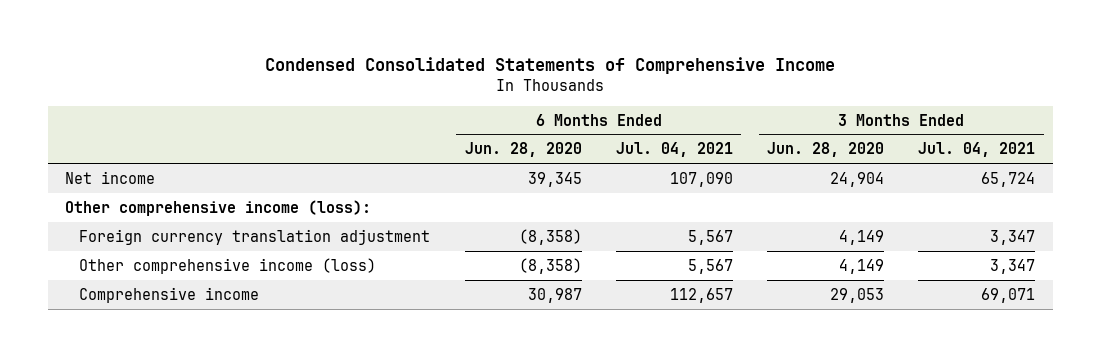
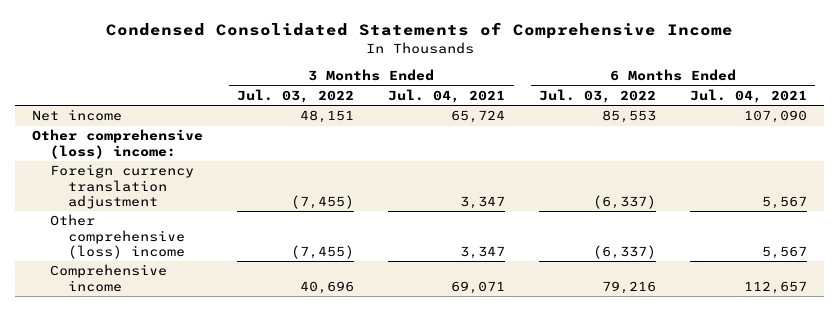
[464,142,582,158] Jun. 28, 2020 -> none
[767,142,885,158] Jun. 28, 2020 -> none
none -> [237,89,355,104] Jul. 03, 2022
none -> [539,89,657,104] Jul. 03, 2022
[65,199,372,216] Other comprehensive income (loss): -> [32,129,204,159] Other comprehensive (loss) income:
[79,257,377,274] Other comprehensive income (loss) -> [49,214,185,259] Other comprehensive (loss) income

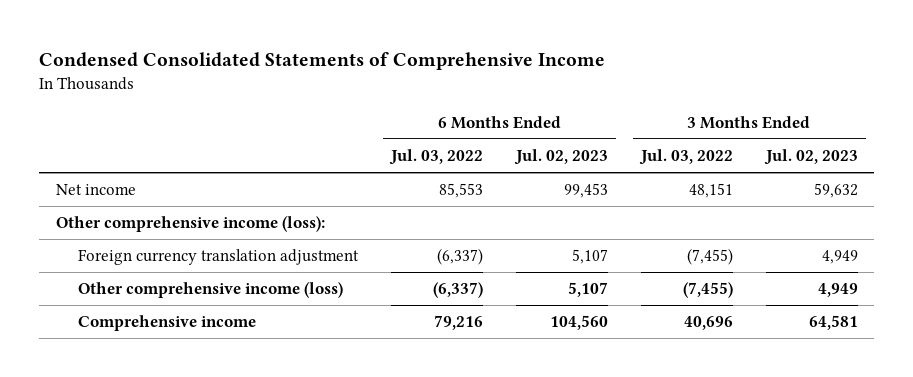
[388,89,506,104] Jul. 04, 2021 -> none
[689,89,807,104] Jul. 04, 2021 -> none
none -> [513,149,608,166] Jul. 02, 2023
none -> [763,149,858,166] Jul. 02, 2023
[32,129,204,159] Other comprehensive (loss) income: -> [55,216,325,233] Other comprehensive income (loss):
[49,214,185,259] Other comprehensive (loss) income -> [78,282,344,299] Other comprehensive income (loss)

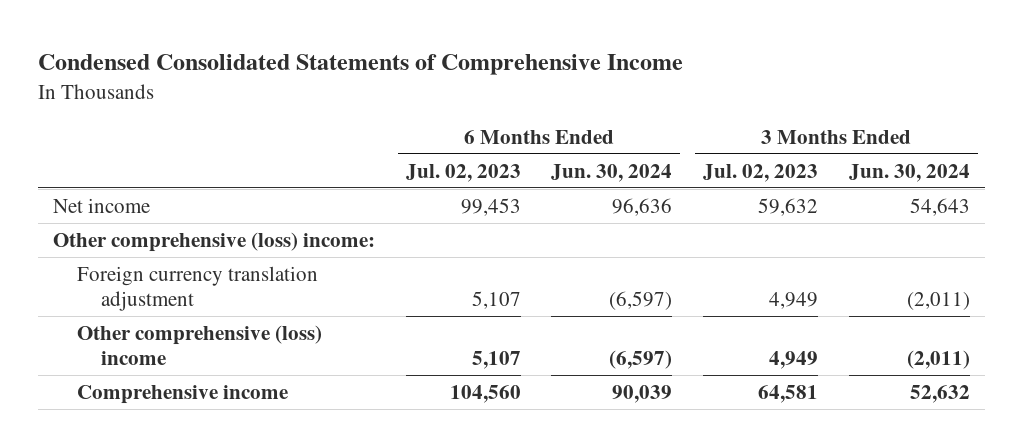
[389,149,484,166] Jul. 03, 2022 -> none
[638,149,733,166] Jul. 03, 2022 -> none
none -> [551,163,673,182] Jun. 30, 2024
none -> [848,163,970,182] Jun. 30, 2024
[55,216,325,233] Other comprehensive income (loss): -> [53,231,376,252] Other comprehensive (loss) income:
[78,282,344,299] Other comprehensive income (loss) -> [77,324,323,366] Other comprehensive (loss) income

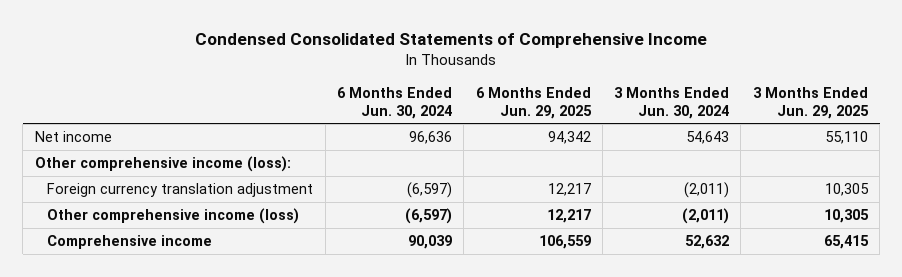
[405,163,521,182] Jul. 02, 2023 -> none
[703,163,819,182] Jul. 02, 2023 -> none
none -> [475,86,592,119] 6 Months Ended Jun. 29, 2025
none -> [752,86,869,119] 3 Months Ended Jun. 29, 2025
[53,231,376,252] Other comprehensive (loss) income: -> [34,156,291,173] Other comprehensive income (loss):
[77,324,323,366] Other comprehensive (loss) income -> [47,208,300,225] Other comprehensive income (loss)

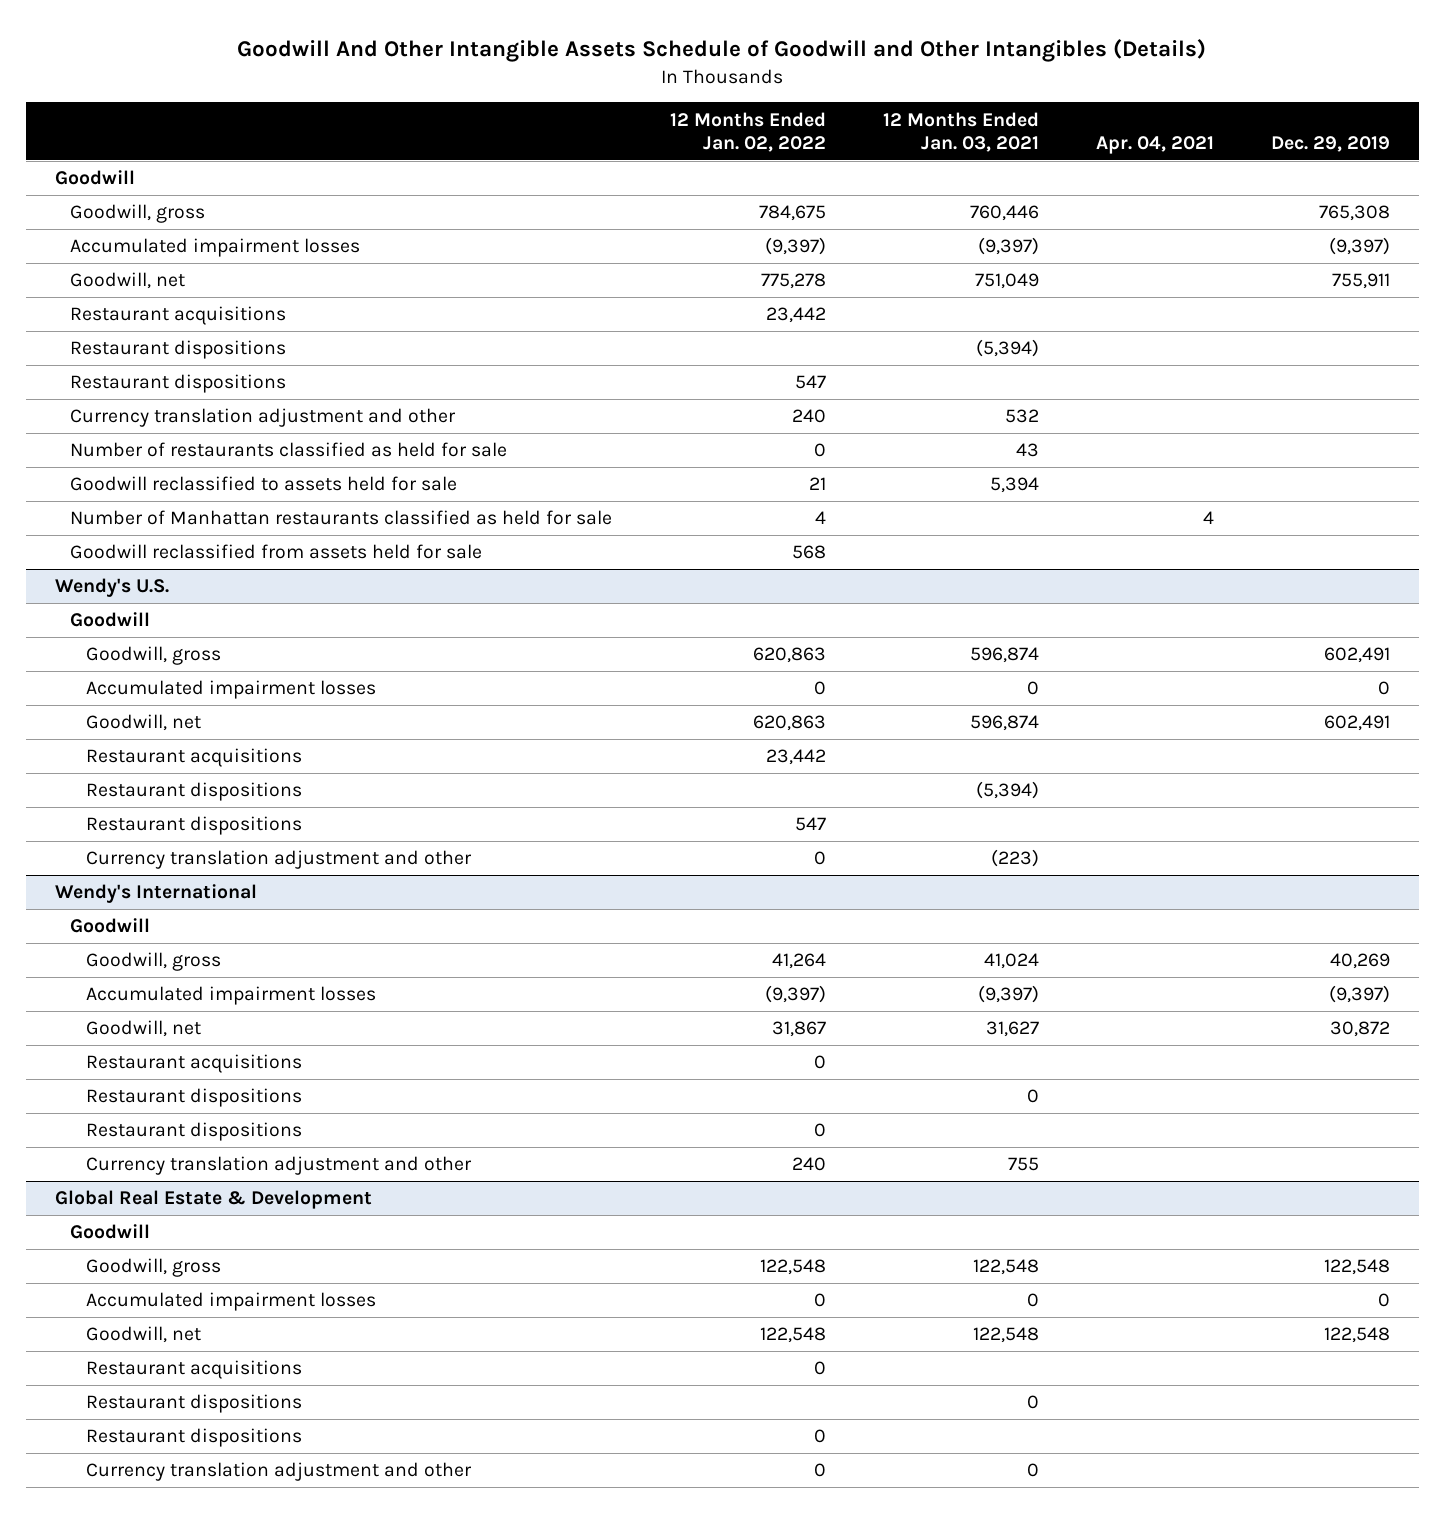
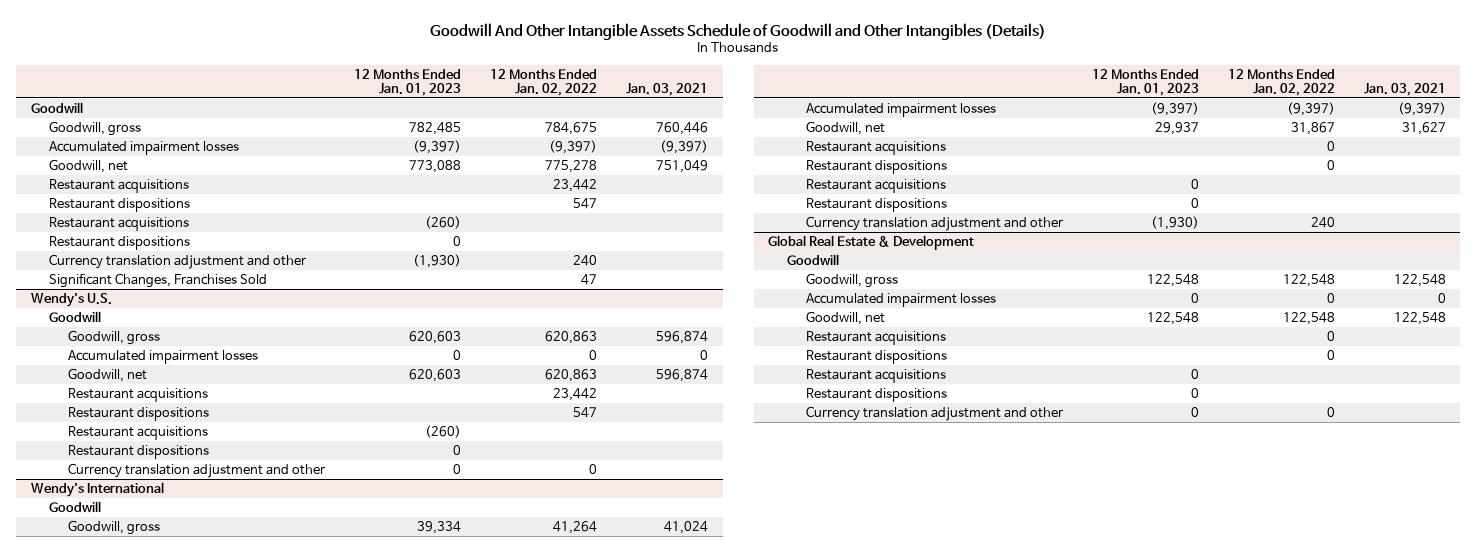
[882,111,1039,152] 12 Months Ended Jan. 03, 2021 -> none
[1095,135,1214,154] Apr. 04, 2021 -> none
[1271,135,1391,152] Dec. 29, 2019 -> none
none -> [354,68,462,96] 12 Months Ended Jan. 01, 2023
none -> [626,82,709,96] Jan. 03, 2021
none -> [49,216,190,231] Restaurant acquisitions
[70,340,287,360] Restaurant dispositions -> [49,235,191,250] Restaurant dispositions
[70,442,508,458] Number of restaurants classified as held for sale -> none
[70,476,458,492] Goodwill reclassified to assets held for sale -> none
[70,510,613,526] Number of Manhattan restaurants classified as held for sale -> none
[70,544,483,560] Goodwill reclassified from assets held for sale -> none
none -> [49,272,268,288] Significant Changes, Franchises Sold
none -> [68,425,209,440] Restaurant acquisitions
[85,782,302,802] Restaurant dispositions -> [68,444,210,459] Restaurant dispositions
none -> [805,178,946,193] Restaurant acquisitions
[85,1088,302,1108] Restaurant dispositions -> [805,197,947,212] Restaurant dispositions
none -> [805,368,946,383] Restaurant acquisitions
[85,1394,302,1414] Restaurant dispositions -> [805,387,947,402] Restaurant dispositions

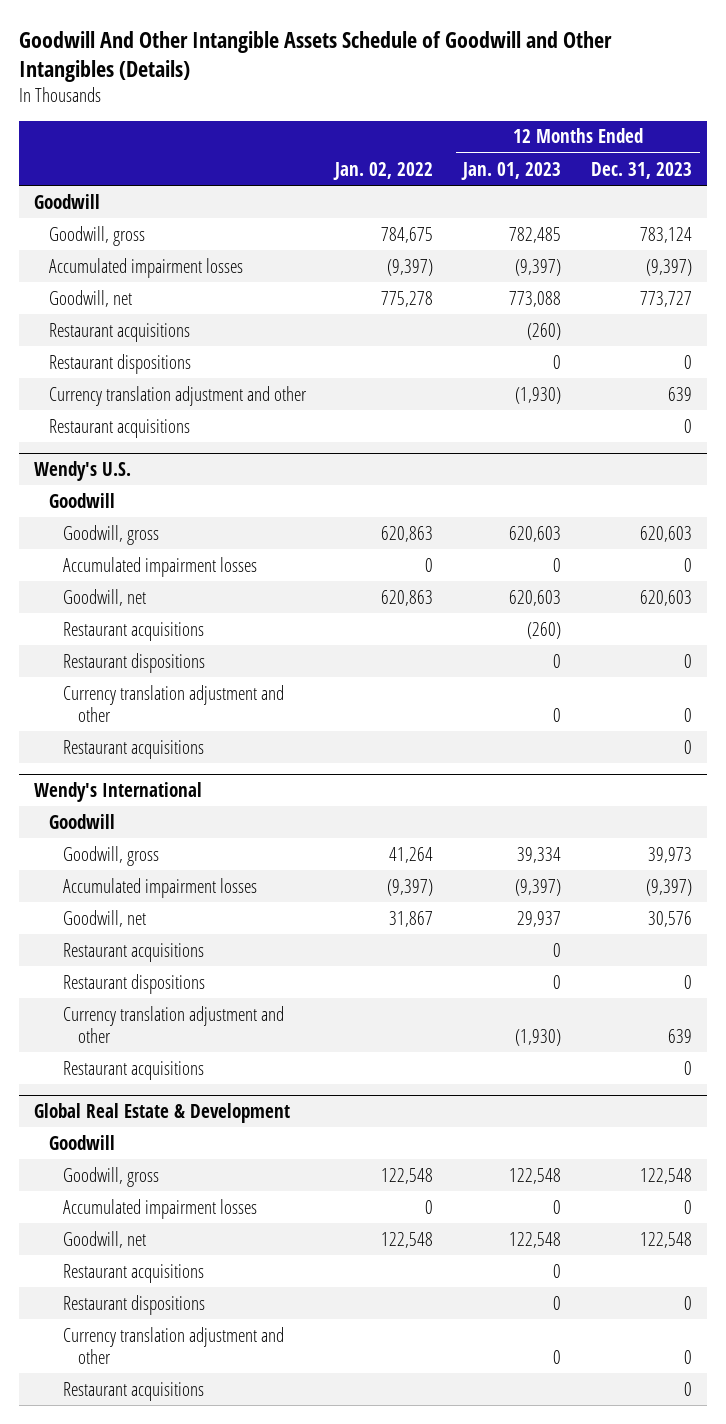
[490,68,598,96] 12 Months Ended Jan. 02, 2022 -> none
[626,82,709,96] Jan. 03, 2021 -> none
none -> [333,161,434,180] Jan. 02, 2022
none -> [591,161,693,179] Dec. 31, 2023
[49,197,191,212] Restaurant dispositions -> none
[49,272,268,288] Significant Changes, Franchises Sold -> none
[49,178,190,193] Restaurant acquisitions -> [48,418,190,438] Restaurant acquisitions
[68,406,210,421] Restaurant dispositions -> none
[68,387,209,402] Restaurant acquisitions -> [63,739,205,759] Restaurant acquisitions
[805,159,947,174] Restaurant dispositions -> none
[805,140,946,155] Restaurant acquisitions -> [63,1060,205,1080] Restaurant acquisitions
[805,349,947,364] Restaurant dispositions -> none
[805,330,946,345] Restaurant acquisitions -> [63,1381,205,1401] Restaurant acquisitions

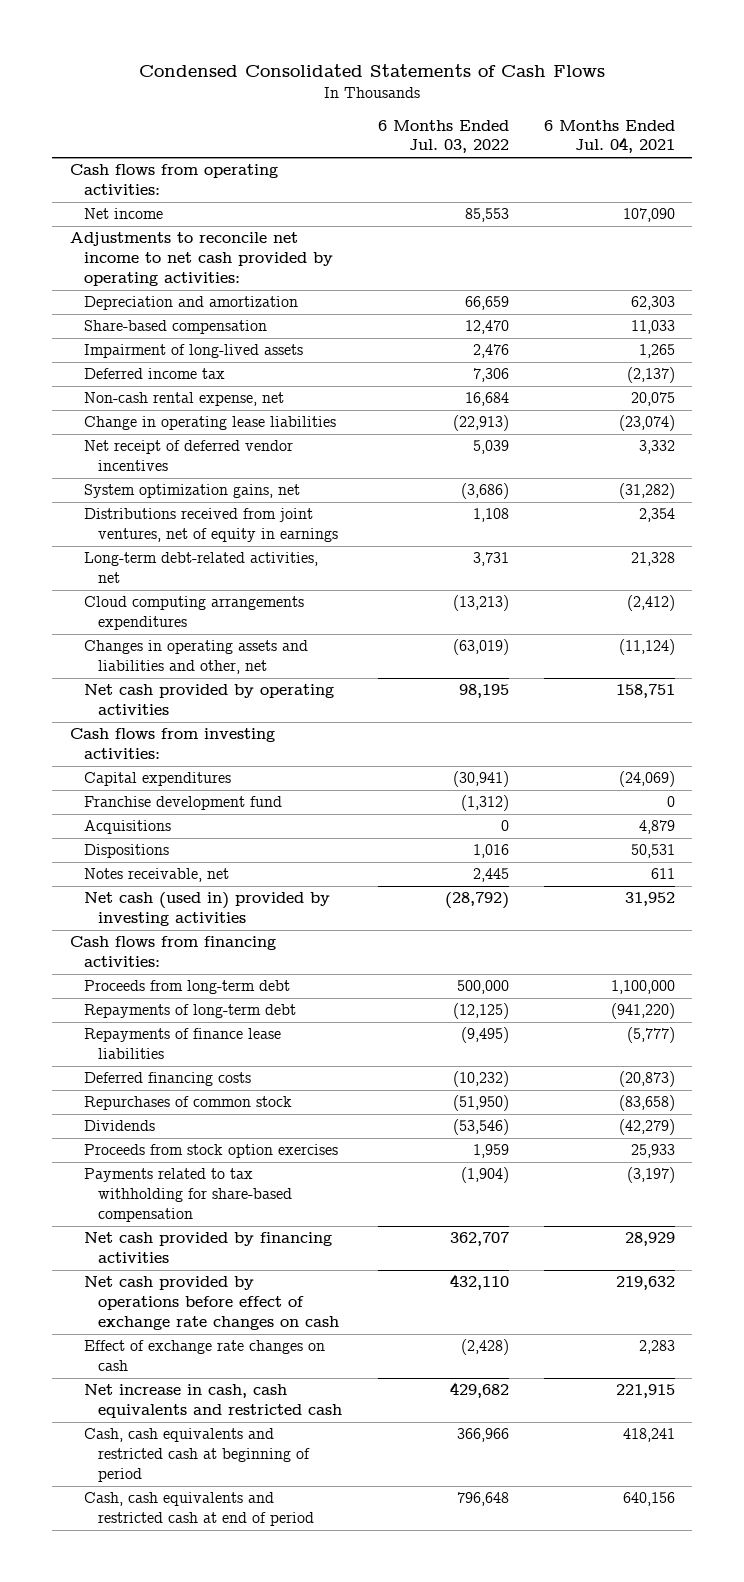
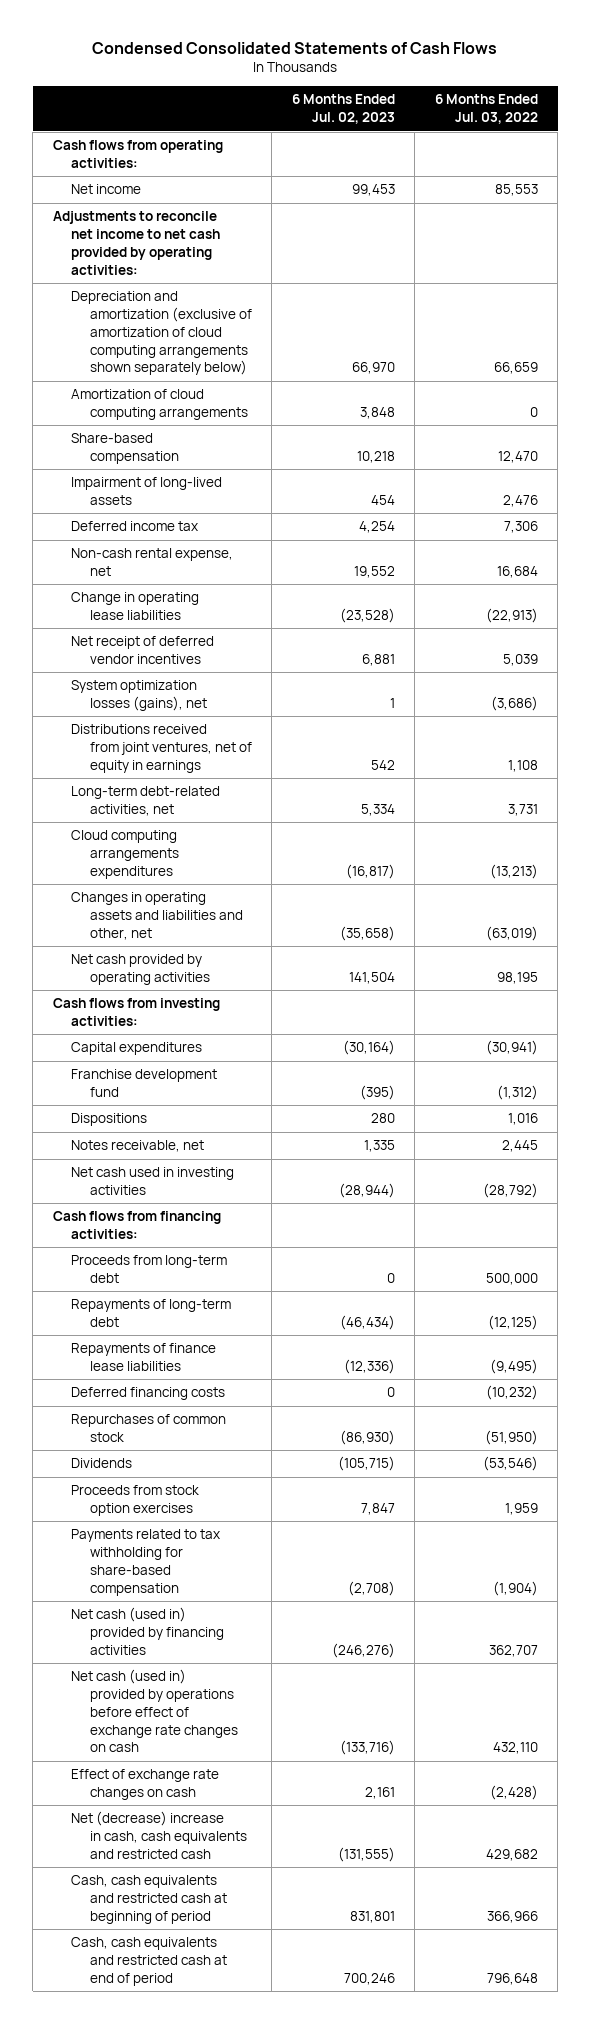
[543,119,675,154] 6 Months Ended Jul. 04, 2021 -> none
none -> [291,94,395,125] 6 Months Ended Jul. 02, 2023
[84,296,299,311] Depreciation and amortization -> [71,291,252,376] Depreciation and amortization (exclusive of amortization of cloud computing arrangements shown separately below)
none -> [71,389,248,421] Amortization of cloud computing arrangements
[84,484,301,499] System optimization gains, net -> [71,680,207,712] System optimization losses (gains), net
[84,820,172,835] Acquisitions -> none
[84,892,331,927] Net cash (used in) provided by investing activities -> [71,1167,235,1196] Net cash used in investing activities
[84,1232,333,1264] Net cash provided by financing activities -> [71,1607,224,1655] Net cash (used in) provided by financing activities
[84,1276,340,1331] Net cash provided by operations before effect of exchange rate changes on cash -> [71,1669,238,1753] Net cash (used in) provided by operations before effect of exchange rate changes on cash
[84,1384,343,1419] Net increase in cash, cash equivalents and restricted cash -> [71,1811,247,1859] Net (decrease) increase in cash, cash equivalents and restricted cash

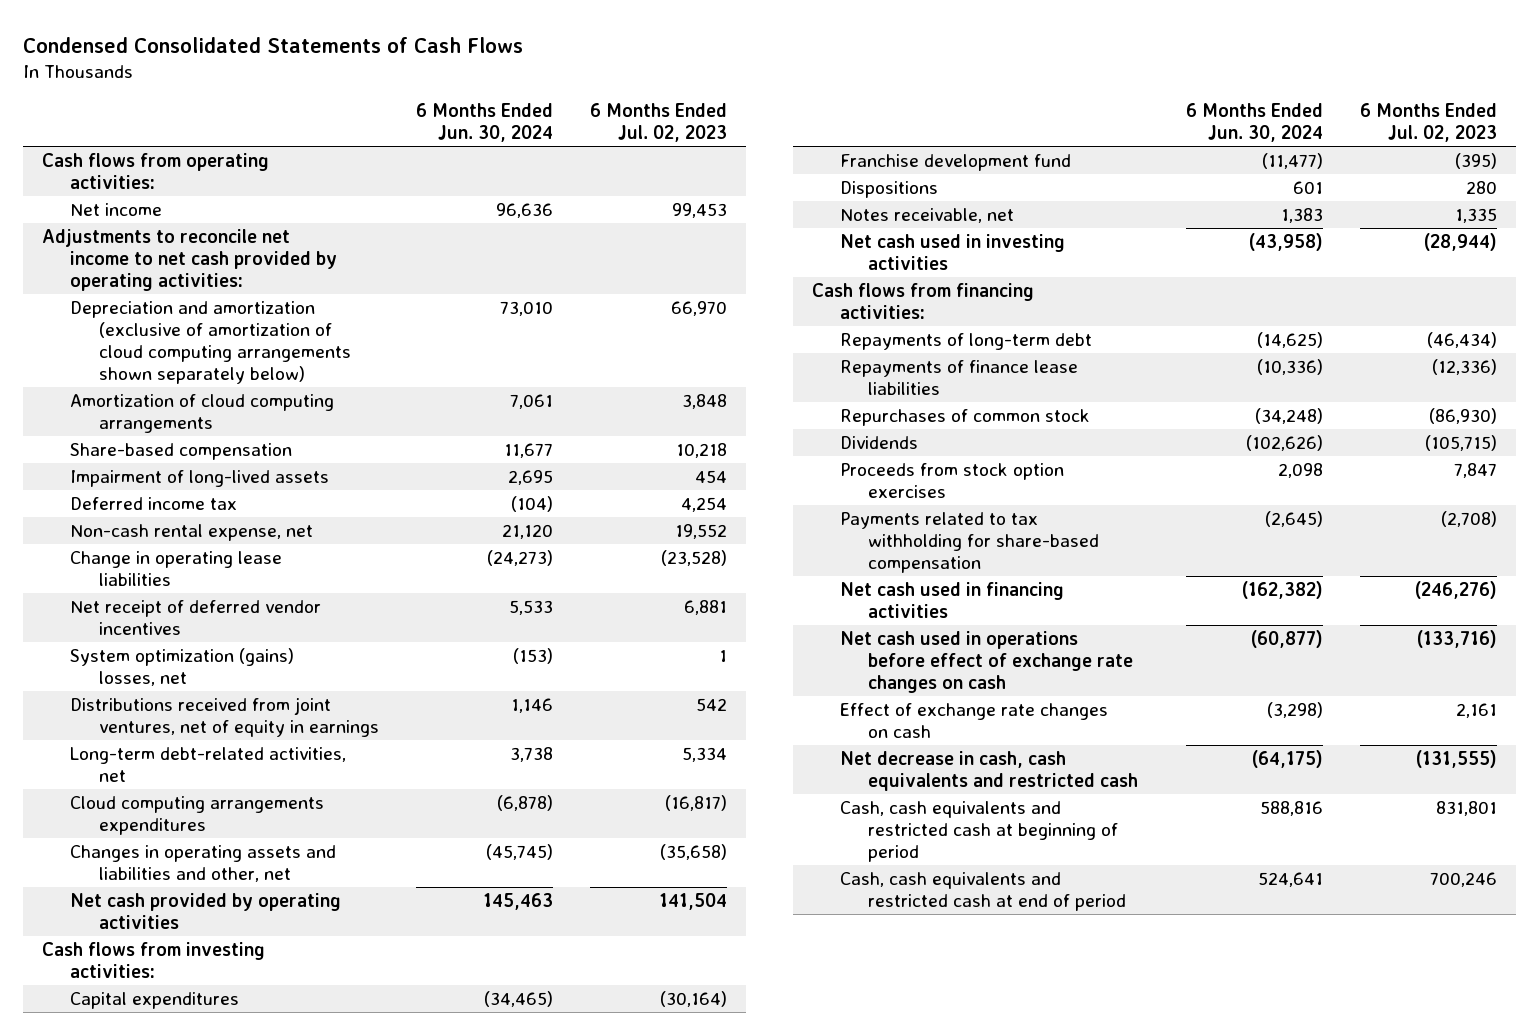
[434,94,538,125] 6 Months Ended Jul. 03, 2022 -> none
none -> [415,102,553,142] 6 Months Ended Jun. 30, 2024
[71,680,207,712] System optimization losses (gains), net -> [70,647,295,687] System optimization (gains) losses, net
[71,1255,228,1284] Proceeds from long-term debt -> none
[71,1387,226,1401] Deferred financing costs -> none
[71,1607,224,1655] Net cash (used in) provided by financing activities -> [840,581,1065,619] Net cash used in financing activities
[71,1669,238,1753] Net cash (used in) provided by operations before effect of exchange rate changes on cash -> [840,630,1134,694] Net cash used in operations before effect of exchange rate changes on cash
[71,1811,247,1859] Net (decrease) increase in cash, cash equivalents and restricted cash -> [840,750,1139,792] Net decrease in cash, cash equivalents and restricted cash

